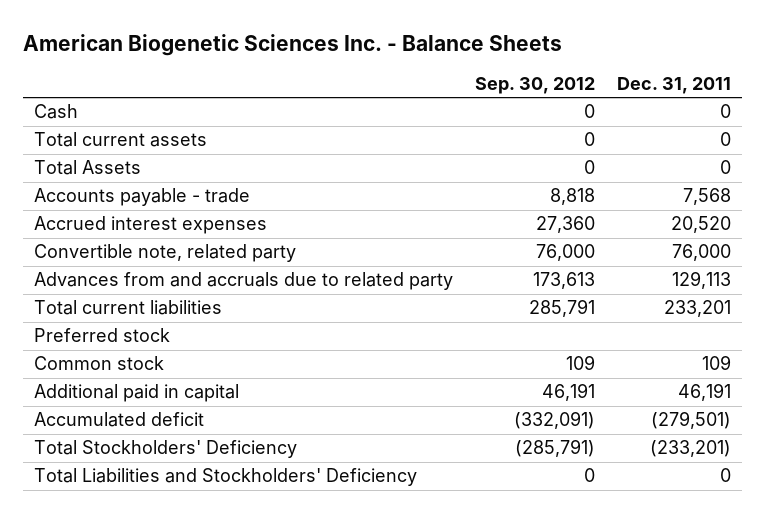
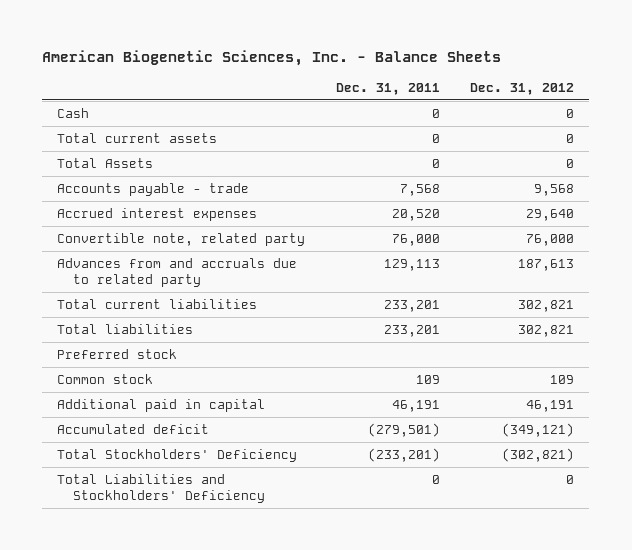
[22,34,562,57] American Biogenetic Sciences Inc. - Balance Sheets -> [42,49,502,66] American Biogenetic Sciences, Inc. - Balance Sheets
[475,76,596,94] Sep. 30, 2012 -> none
none -> [470,82,575,95] Dec. 31, 2012
none -> [57,324,194,335] Total liabilities

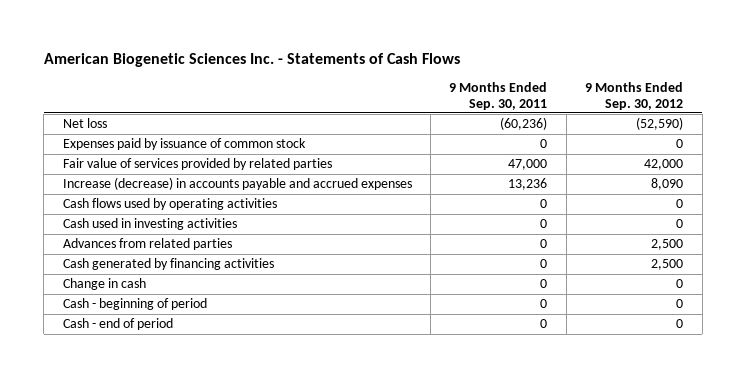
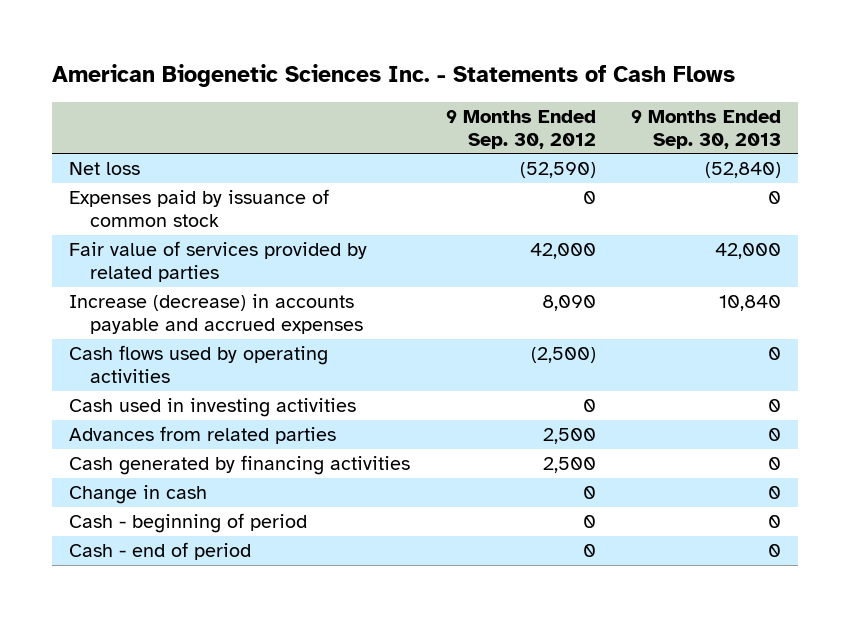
[449,81,548,110] 9 Months Ended Sep. 30, 2011 -> none
none -> [630,109,781,149] 9 Months Ended Sep. 30, 2013
[676,199,684,209] 0 -> [530,346,596,363] (2,500)

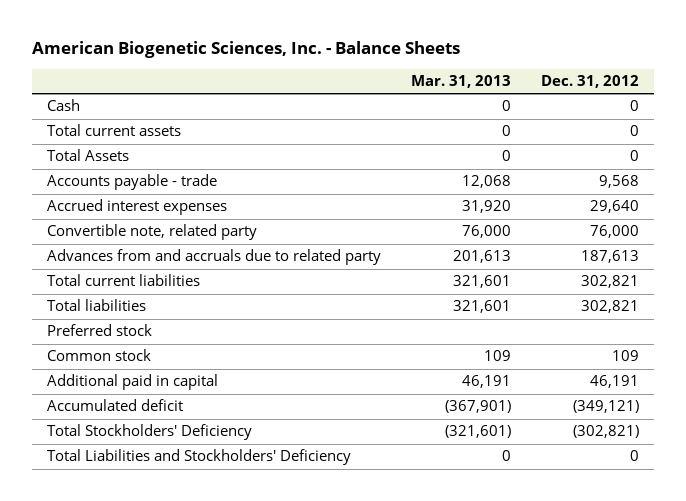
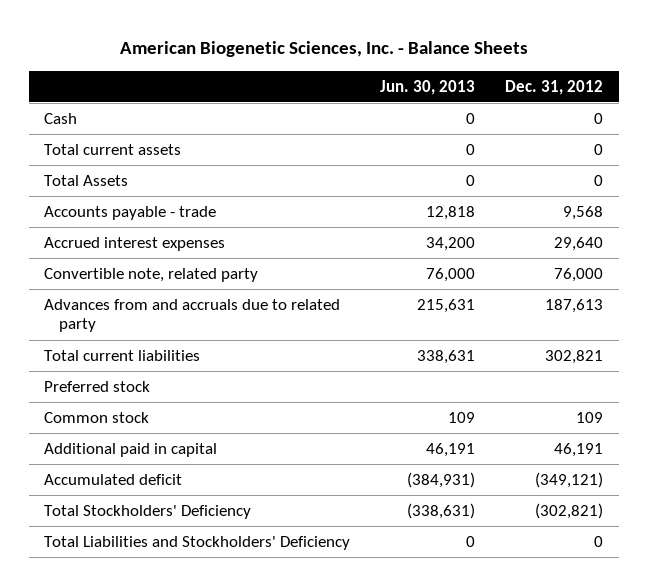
[410,75,511,89] Mar. 31, 2013 -> none
none -> [380,79,476,95] Jun. 30, 2013
[47,299,147,312] Total liabilities -> none

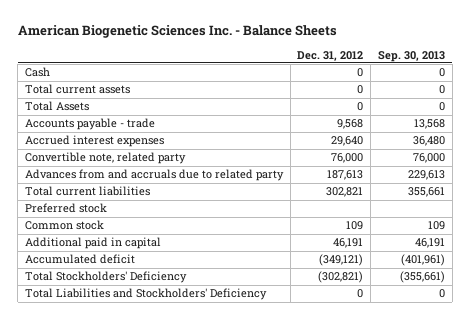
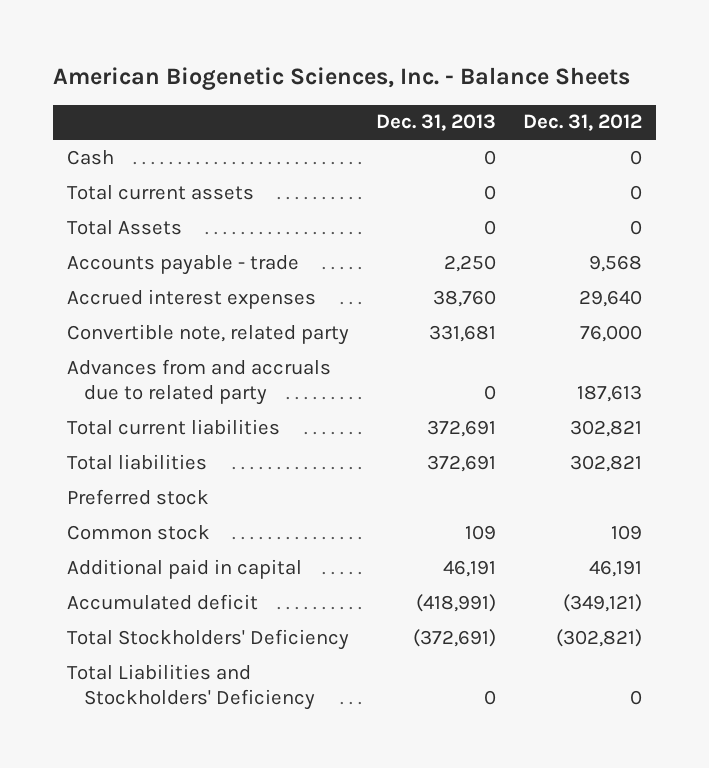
[17,25,337,39] American Biogenetic Sciences Inc. - Balance Sheets -> [52,67,630,91] American Biogenetic Sciences, Inc. - Balance Sheets
[378,50,446,62] Sep. 30, 2013 -> none
none -> [375,114,496,132] Dec. 31, 2013
none -> [66,453,207,470] Total liabilities

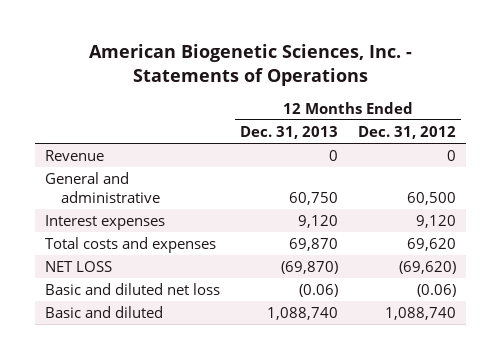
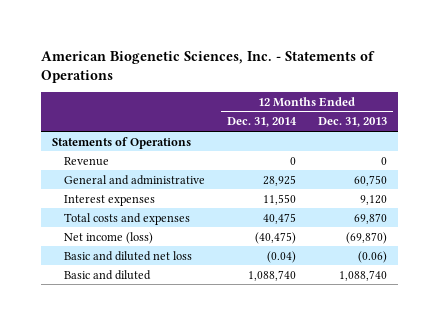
[358,125,457,139] Dec. 31, 2012 -> none
none -> [226,117,297,128] Dec. 31, 2014
none -> [52,136,192,149] Statements of Operations
[44,260,112,272] NET LOSS -> [63,231,153,244] Net income (loss)

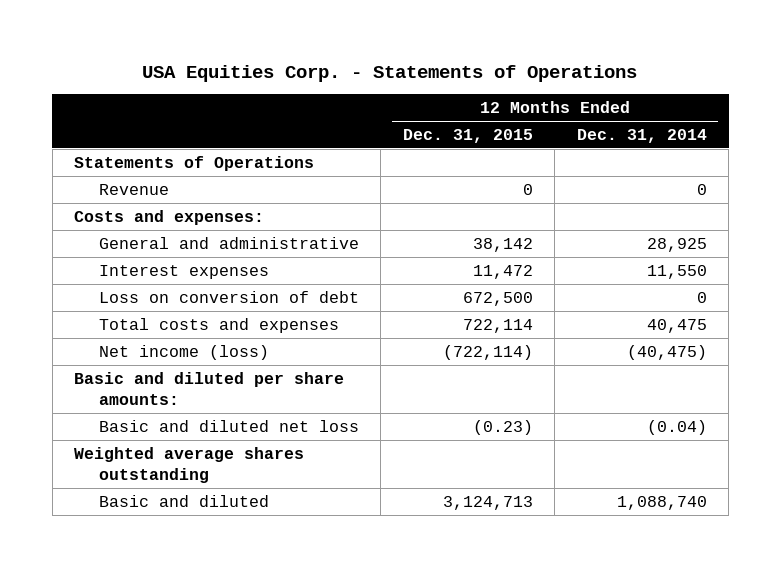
[41,50,376,83] American Biogenetic Sciences, Inc. - Statements of Operations -> [142,64,638,82] USA Equities Corp. - Statements of Operations
[318,117,388,128] Dec. 31, 2013 -> none
none -> [402,128,533,143] Dec. 31, 2015
none -> [74,209,265,225] Costs and expenses:
none -> [99,290,360,303] Loss on conversion of debt
none -> [74,371,345,405] Basic and diluted per share amounts:
none -> [74,446,305,483] Weighted average shares outstanding

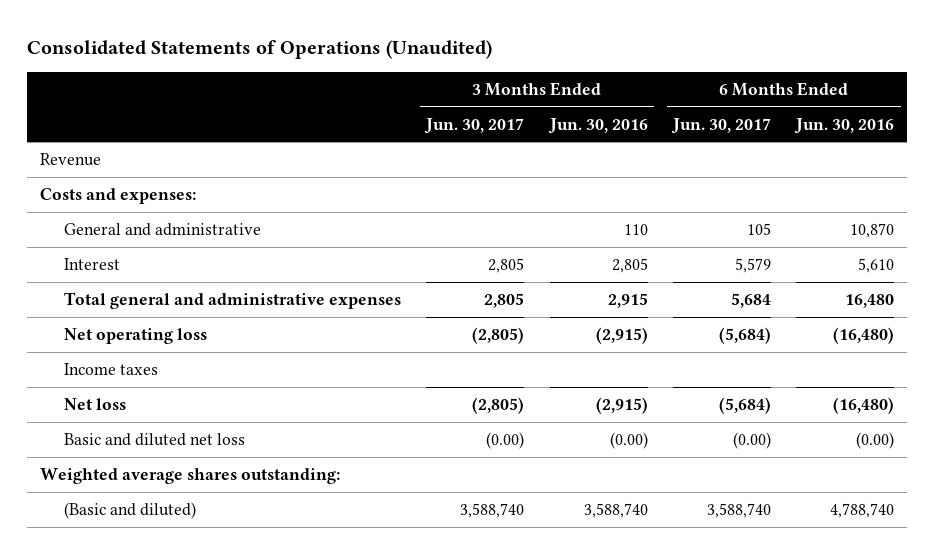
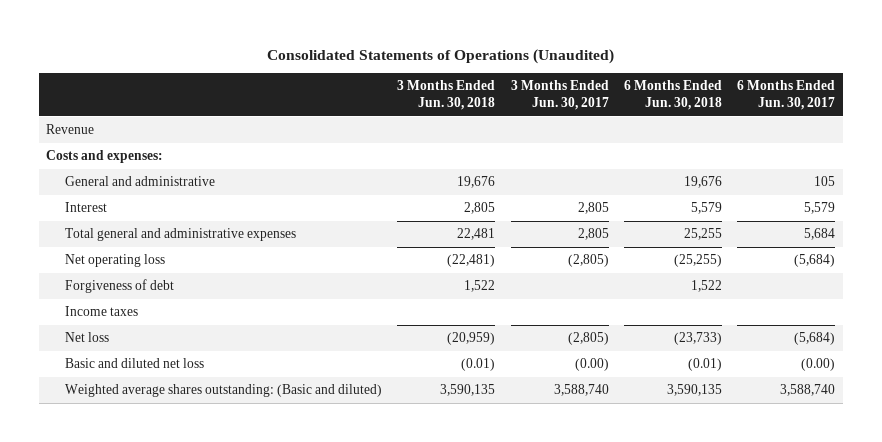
[547,117,648,134] Jun. 30, 2016 -> none
[794,117,895,134] Jun. 30, 2016 -> none
none -> [397,80,496,111] 3 Months Ended Jun. 30, 2018
none -> [623,80,722,111] 6 Months Ended Jun. 30, 2018
none -> [64,279,174,294] Forgiveness of debt
[39,468,340,485] Weighted average shares outstanding: -> none
[63,502,196,520] (Basic and diluted) -> [64,384,382,398] Weighted average shares outstanding: (Basic and diluted)

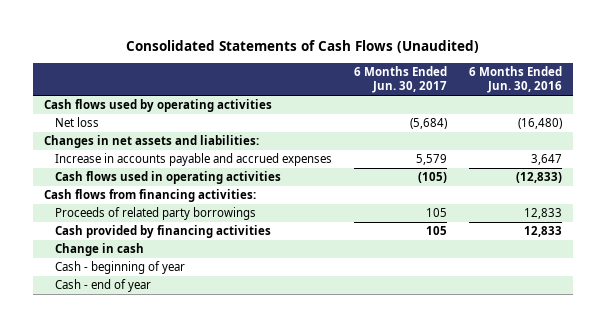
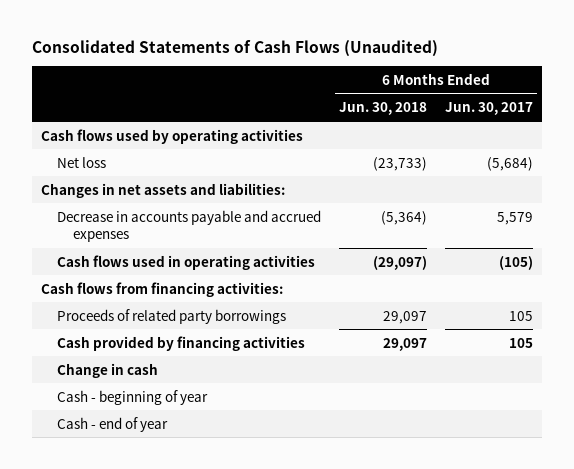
[469,65,563,94] 6 Months Ended Jun. 30, 2016 -> none
none -> [338,102,427,116] Jun. 30, 2018
[55,152,333,166] Increase in accounts payable and accrued expenses -> [57,209,322,242] Decrease in accounts payable and accrued expenses

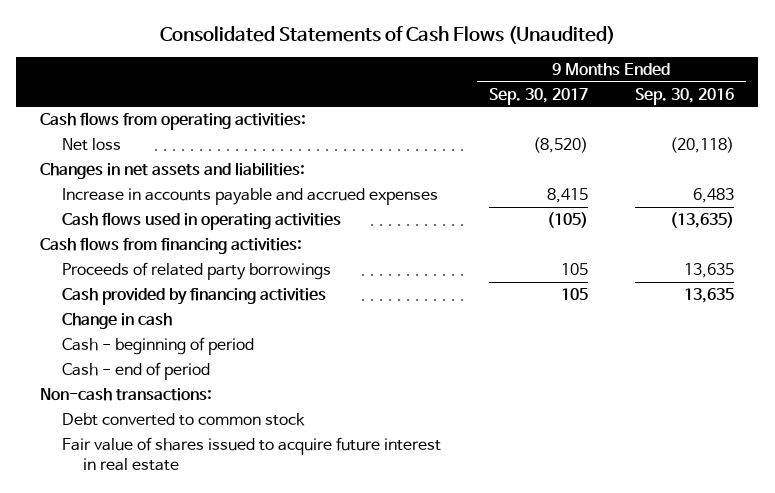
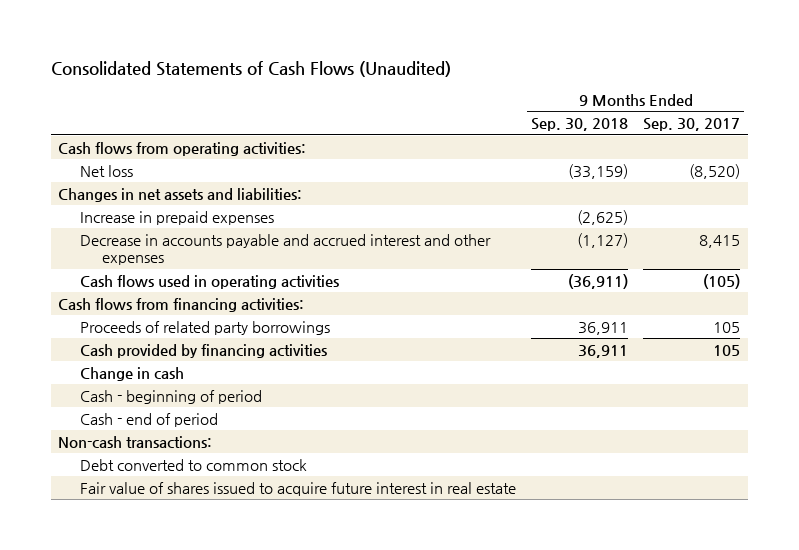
[635,87,735,105] Sep. 30, 2016 -> none
none -> [531,118,629,132] Sep. 30, 2018
none -> [80,210,275,225] Increase in prepaid expenses
[61,188,438,206] Increase in accounts payable and accrued expenses -> [80,233,492,266] Decrease in accounts payable and accrued interest and other expenses

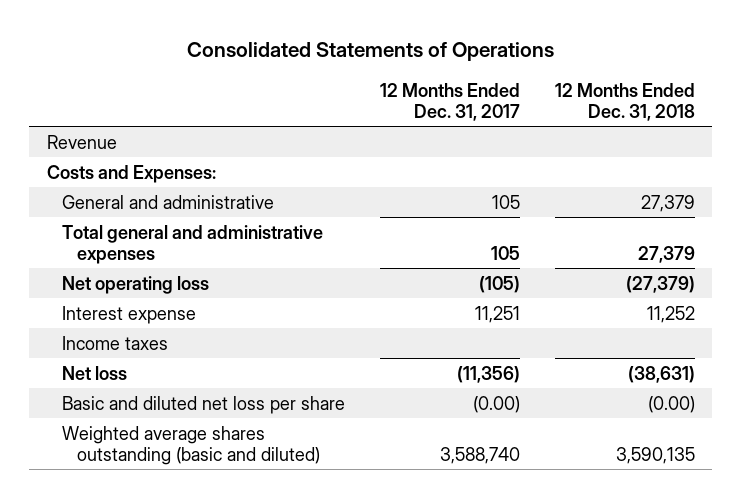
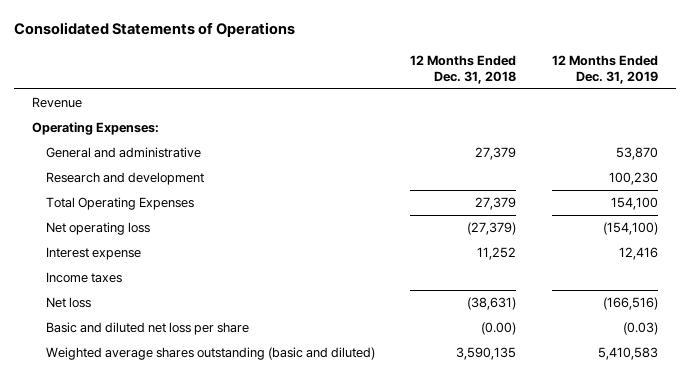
[379,82,520,121] 12 Months Ended Dec. 31, 2017 -> none
none -> [552,54,659,84] 12 Months Ended Dec. 31, 2019
[46,164,216,183] Costs and Expenses: -> none
none -> [31,122,159,136] Operating Expenses:
none -> [45,172,204,186] Research and development
[61,224,323,264] Total general and administrative expenses -> [45,197,194,211] Total Operating Expenses

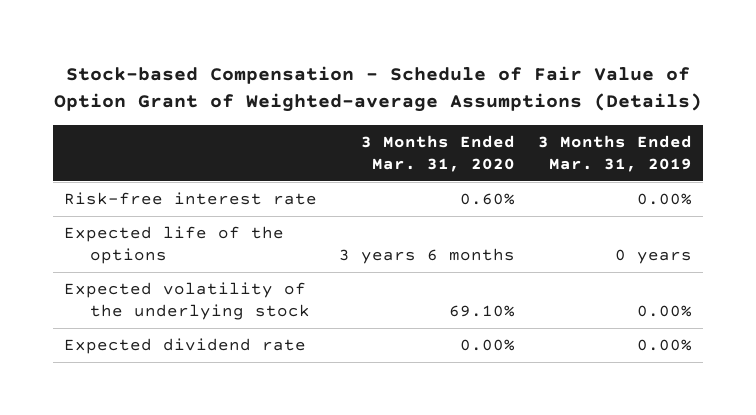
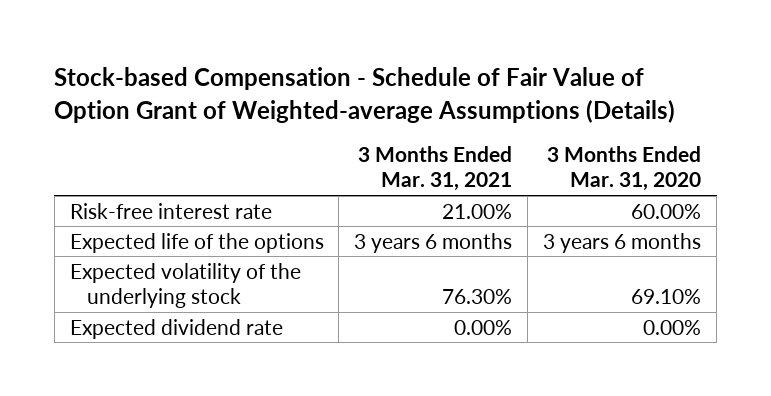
[537,135,692,172] 3 Months Ended Mar. 31, 2019 -> none
none -> [358,146,513,192] 3 Months Ended Mar. 31, 2021
[460,193,516,206] 0.60% -> [631,203,702,219] 60.00%

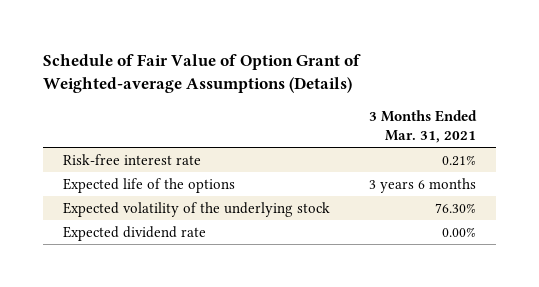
[54,67,676,123] Stock-based Compensation - Schedule of Fair Value of Option Grant of Weighted-average Assumptions (Details) -> [43,54,362,94] Schedule of Fair Value of Option Grant of Weighted-average Assumptions (Details)
[547,146,702,192] 3 Months Ended Mar. 31, 2020 -> none
[442,203,513,219] 21.00% -> [442,154,477,166] 0.21%

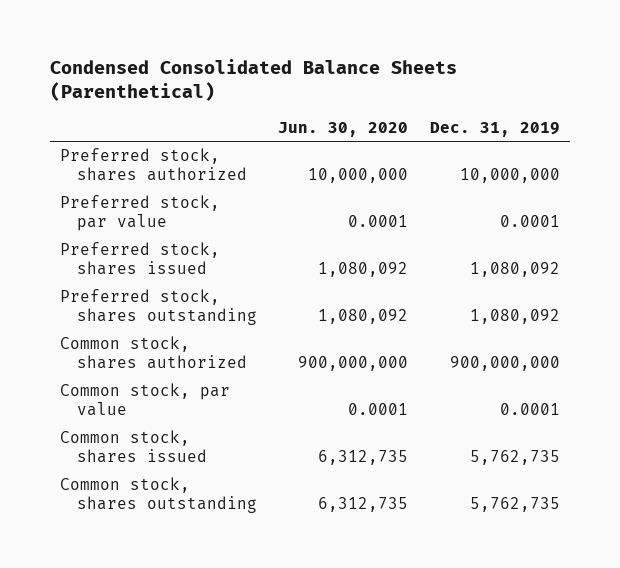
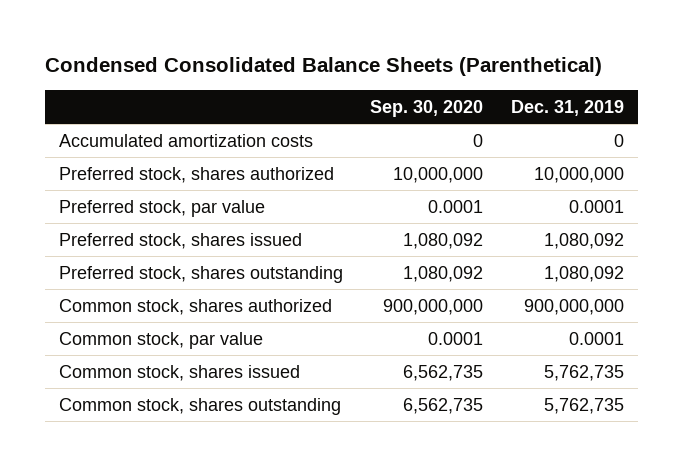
[278,121,409,137] Jun. 30, 2020 -> none
none -> [370,99,484,117] Sep. 30, 2020
none -> [58,133,313,147] Accumulated amortization costs

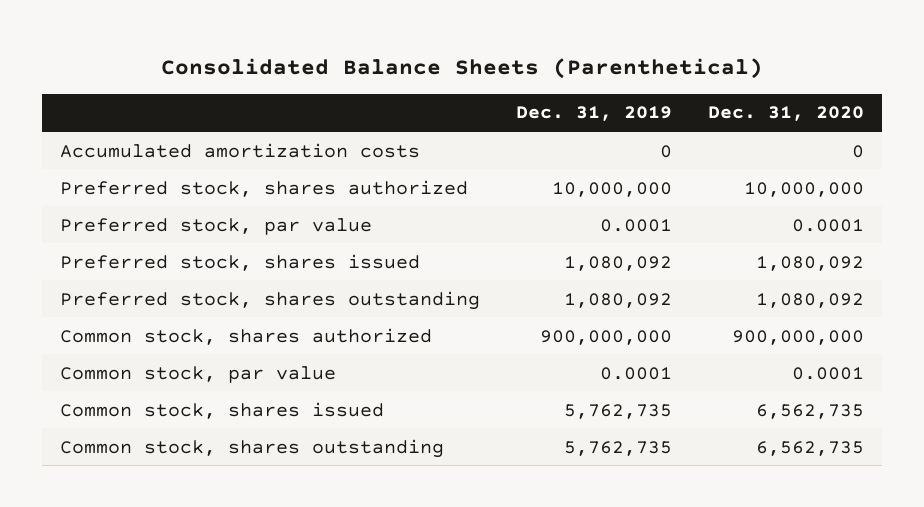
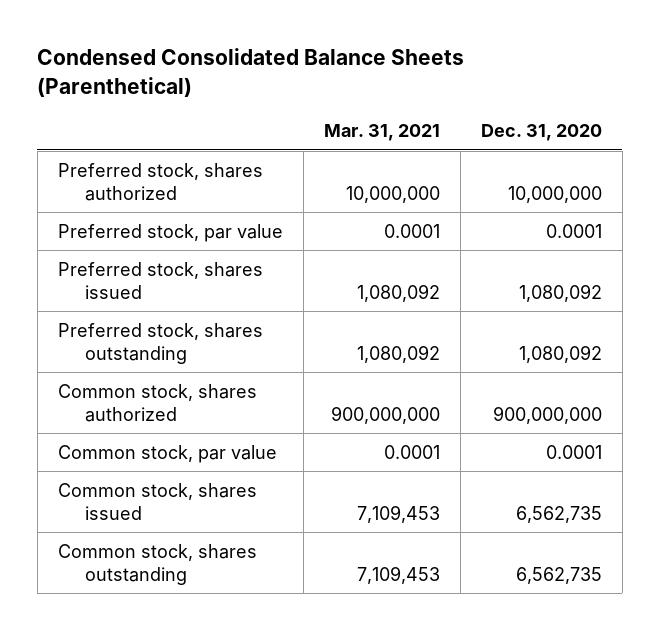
[161,57,764,79] Consolidated Balance Sheets (Parenthetical) -> [37,48,465,97] Condensed Consolidated Balance Sheets (Parenthetical)
[516,106,673,122] Dec. 31, 2019 -> none
none -> [323,124,440,142] Mar. 31, 2021
[60,142,421,158] Accumulated amortization costs -> none

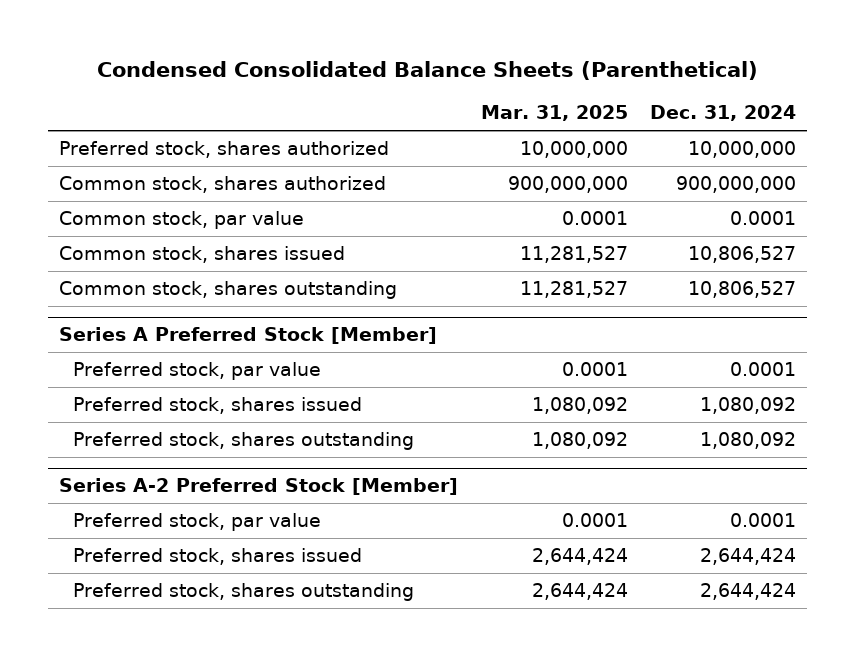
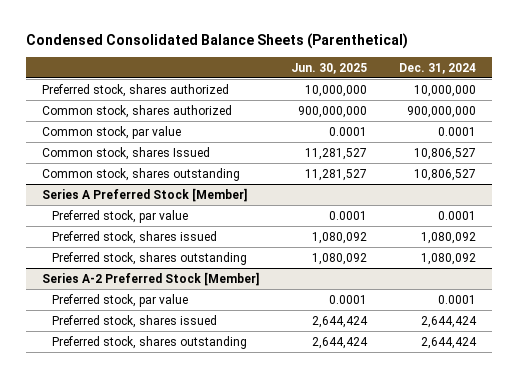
[480,105,628,122] Mar. 31, 2025 -> none
none -> [290,62,367,74] Jun. 30, 2025
[59,246,346,264] Common stock, shares issued -> [41,146,210,160] Common stock, shares Issued

